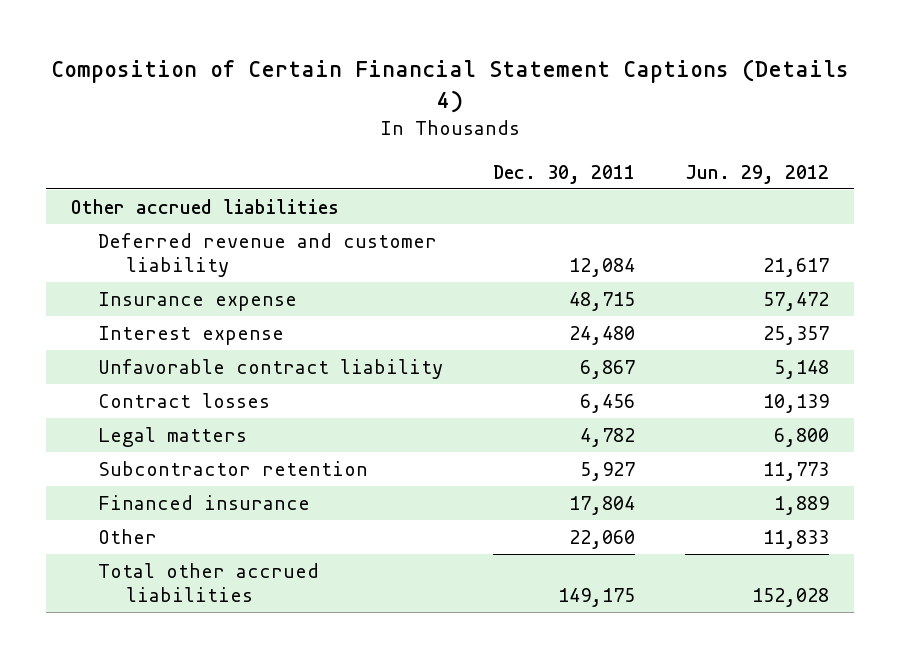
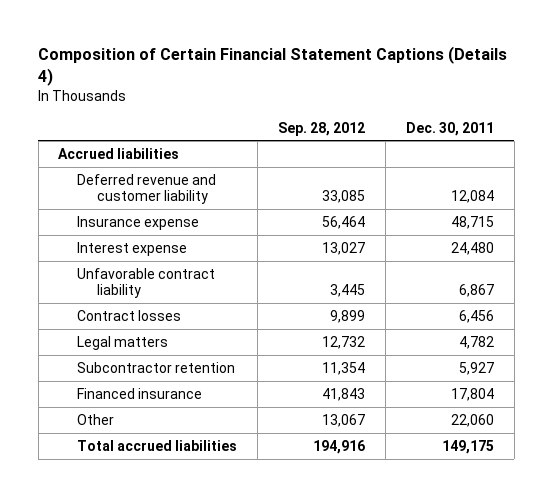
[684,165,829,185] Jun. 29, 2012 -> none
none -> [278,121,366,136] Sep. 28, 2012
[70,198,339,214] Other accrued liabilities -> [58,147,180,159] Accrued liabilities
[98,562,320,602] Total other accrued liabilities -> [77,439,238,451] Total accrued liabilities

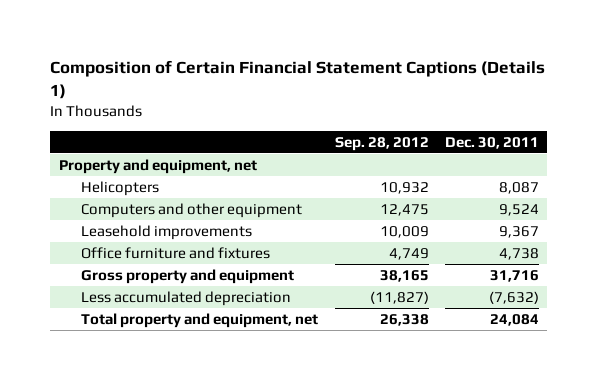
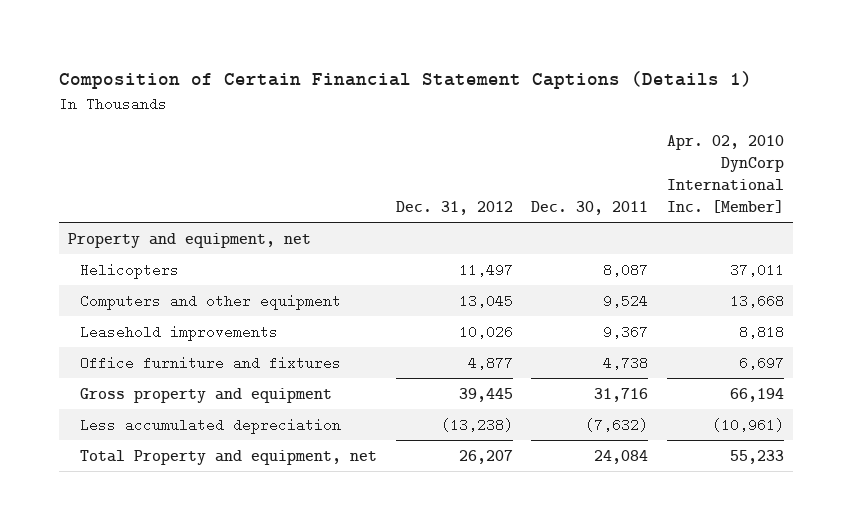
[334,136,429,151] Sep. 28, 2012 -> none
none -> [395,201,513,216] Dec. 31, 2012
none -> [667,135,785,214] Apr. 02, 2010 DynCorp International Inc. [Member]
[81,312,319,328] Total property and equipment, net -> [80,449,378,465] Total Property and equipment, net

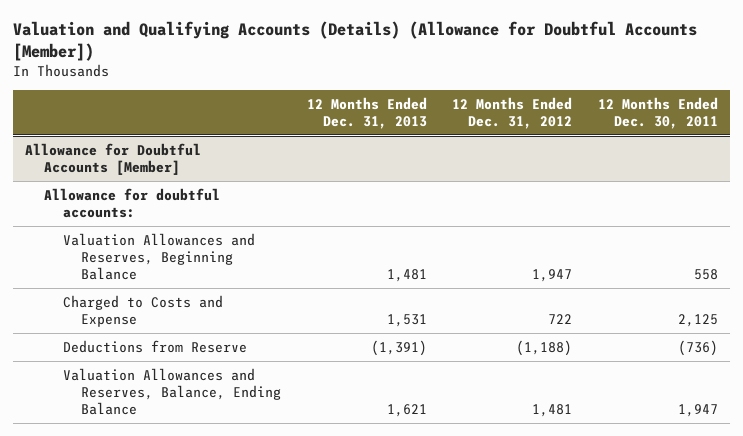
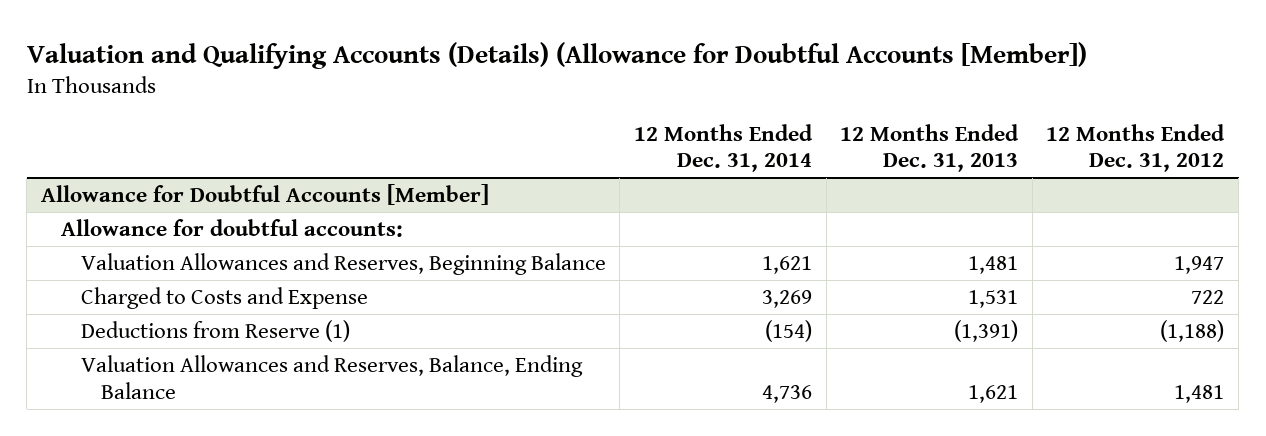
[597,96,718,129] 12 Months Ended Dec. 30, 2011 -> none
none -> [634,123,814,172] 12 Months Ended Dec. 31, 2014
[62,339,247,353] Deductions from Reserve -> [80,320,350,343] Deductions from Reserve (1)

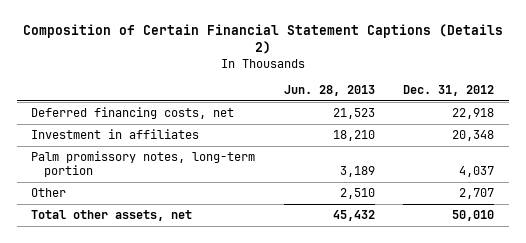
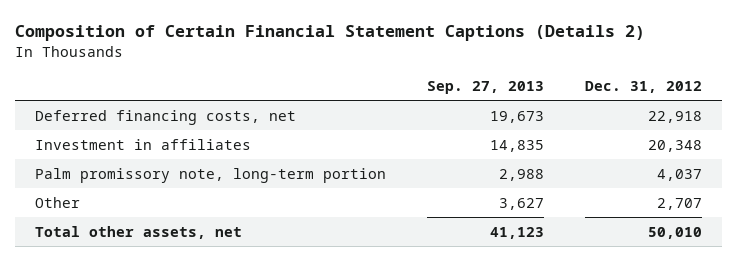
[283,84,375,96] Jun. 28, 2013 -> none
none -> [426,80,544,94] Sep. 27, 2013
[31,150,256,177] Palm promissory notes, long-term portion -> [35,167,387,183] Palm promissory note, long-term portion

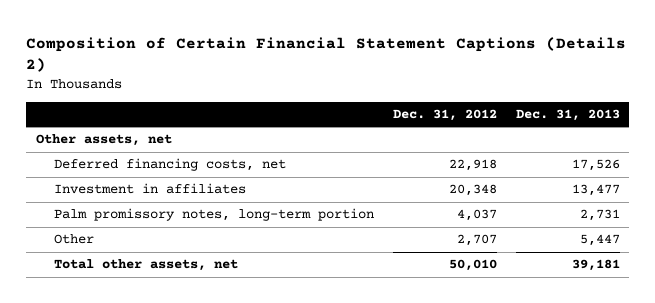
[426,80,544,94] Sep. 27, 2013 -> none
none -> [515,108,620,121] Dec. 31, 2013
none -> [35,134,172,147] Other assets, net
[35,167,387,183] Palm promissory note, long-term portion -> [53,208,374,222] Palm promissory notes, long-term portion

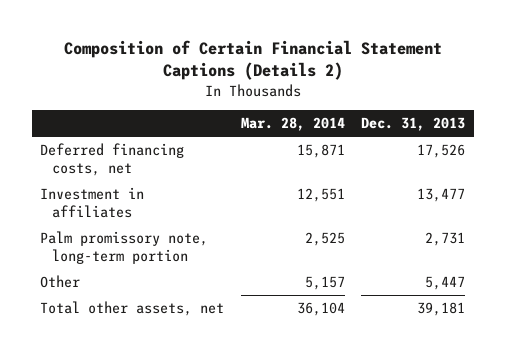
[392,108,497,121] Dec. 31, 2012 -> none
none -> [240,117,345,132] Mar. 28, 2014
[35,134,172,147] Other assets, net -> none
[53,208,374,222] Palm promissory notes, long-term portion -> [40,231,209,265] Palm promissory note, long-term portion

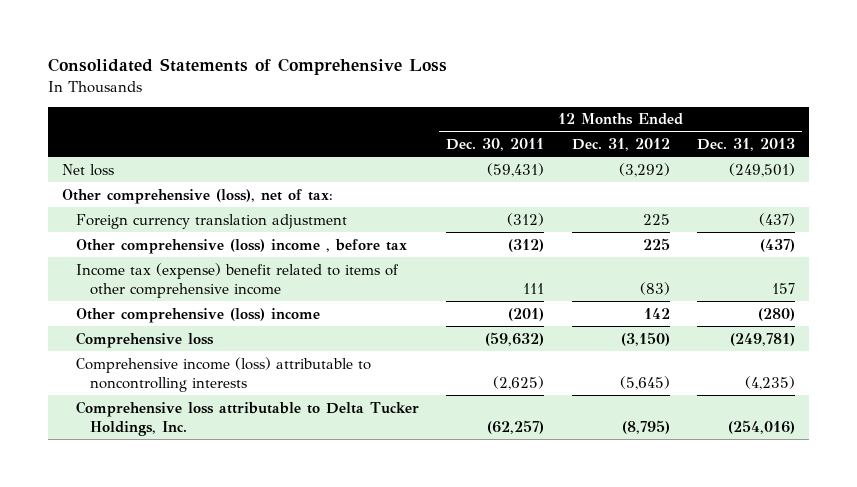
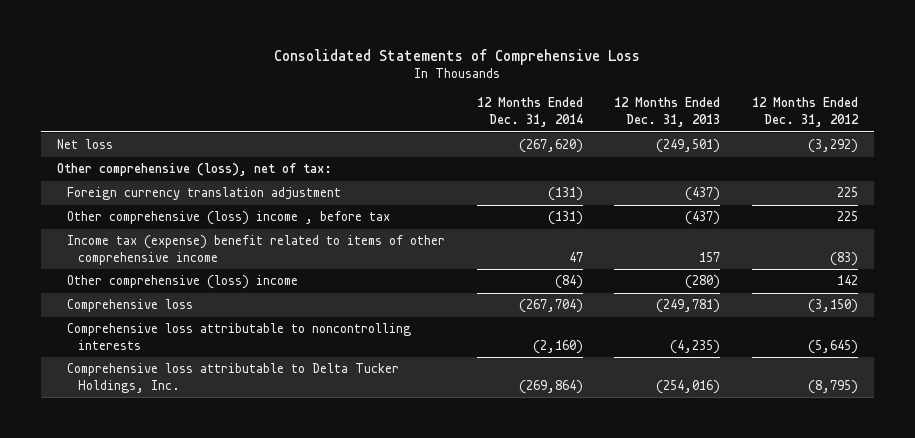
[446,138,545,152] Dec. 30, 2011 -> none
none -> [476,97,583,128] 12 Months Ended Dec. 31, 2014
[75,356,371,392] Comprehensive income (loss) attributable to noncontrolling interests -> [67,323,412,350] Comprehensive loss attributable to noncontrolling interests

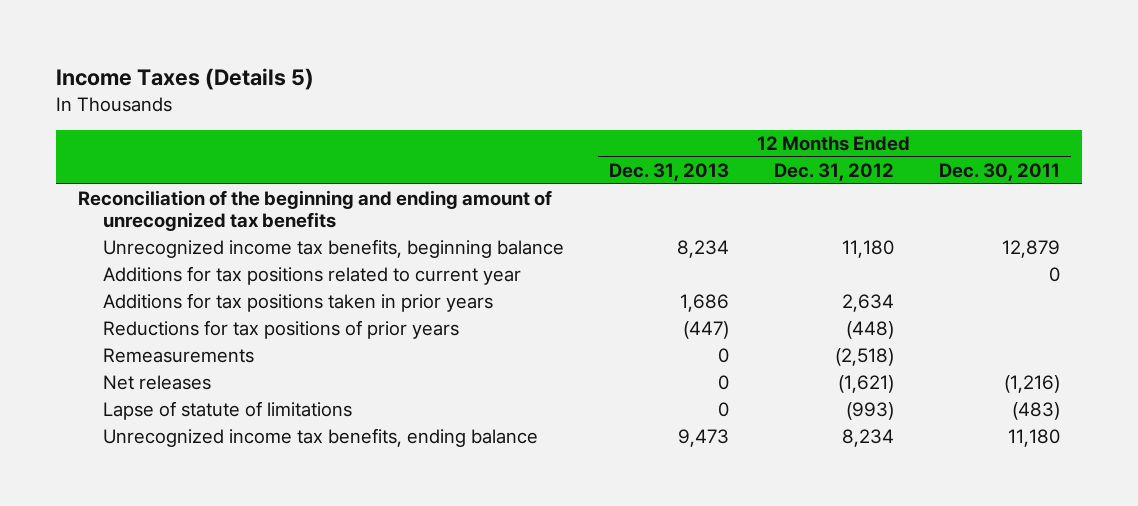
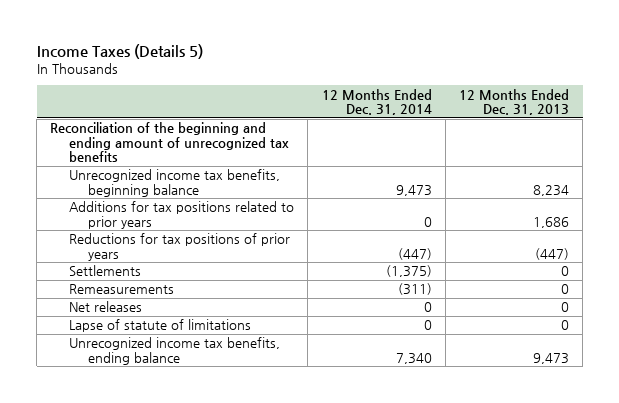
[773,163,894,182] Dec. 31, 2012 -> none
[938,163,1060,182] Dec. 30, 2011 -> none
none -> [321,88,432,116] 12 Months Ended Dec. 31, 2014
[103,266,522,286] Additions for tax positions related to current year -> none
[103,293,494,313] Additions for tax positions taken in prior years -> [69,201,295,229] Additions for tax positions related to prior years
none -> [69,265,142,277] Settlements

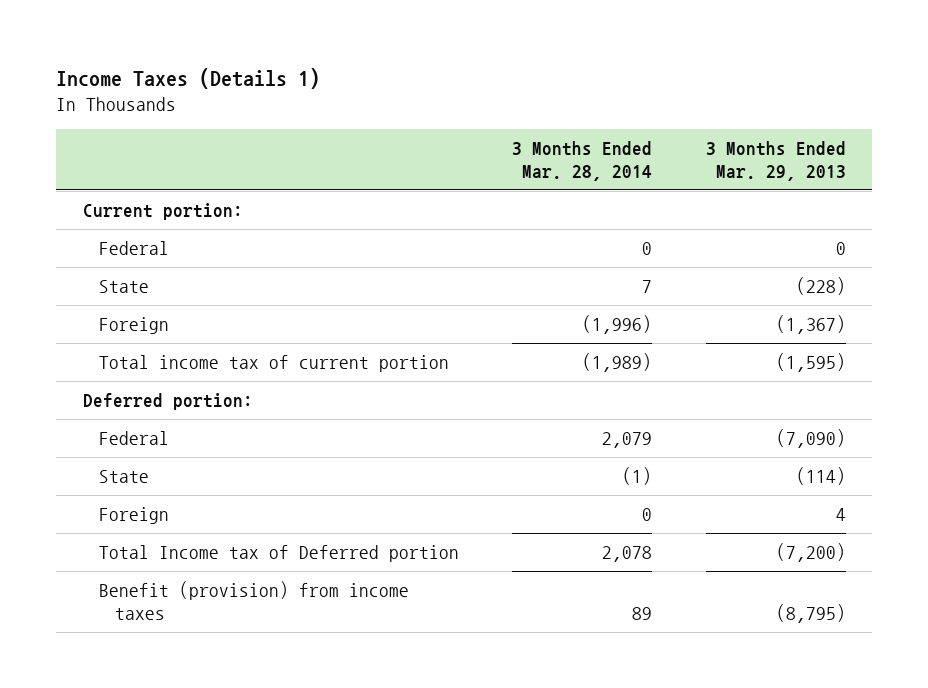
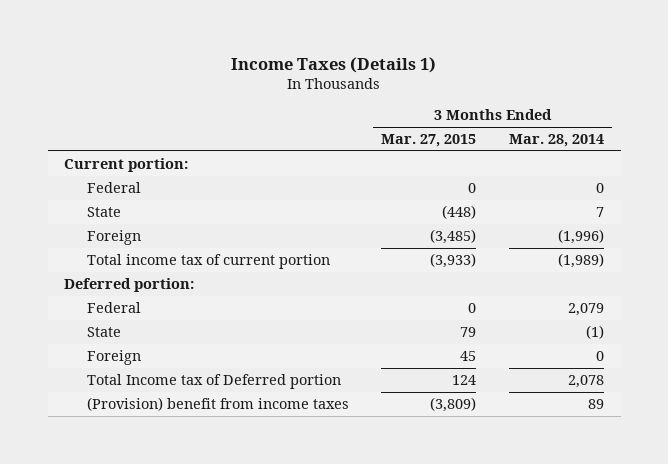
[705,140,846,181] 3 Months Ended Mar. 29, 2013 -> none
none -> [381,134,477,148] Mar. 27, 2015
[98,580,409,620] Benefit (provision) from income taxes -> [86,397,349,412] (Provision) benefit from income taxes

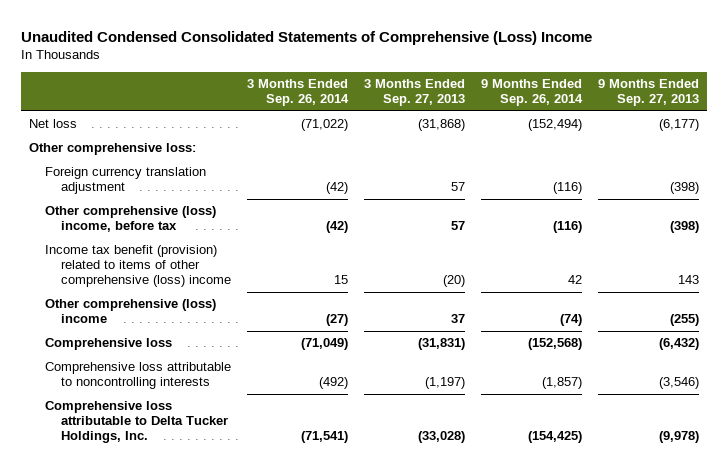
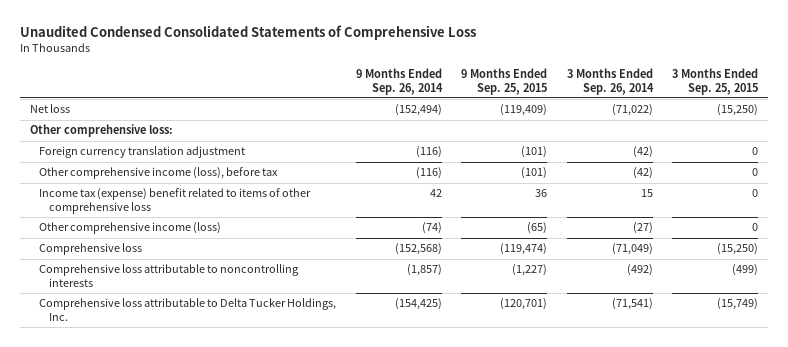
[21,30,593,45] Unaudited Condensed Consolidated Statements of Comprehensive (Loss) Income -> [19,25,476,41] Unaudited Condensed Consolidated Statements of Comprehensive Loss
[364,79,466,107] 3 Months Ended Sep. 27, 2013 -> none
[597,79,699,107] 9 Months Ended Sep. 27, 2013 -> none
none -> [461,68,548,95] 9 Months Ended Sep. 25, 2015
none -> [672,68,759,95] 3 Months Ended Sep. 25, 2015
[45,206,217,233] Other comprehensive (loss) income, before tax -> [39,167,279,180] Other comprehensive income (loss), before tax
[45,245,232,288] Income tax benefit (provision) related to items of other comprehensive (loss) income -> [39,188,312,214] Income tax (expense) benefit related to items of other comprehensive loss
[45,299,217,324] Other comprehensive (loss) income -> [39,222,222,235] Other comprehensive income (loss)

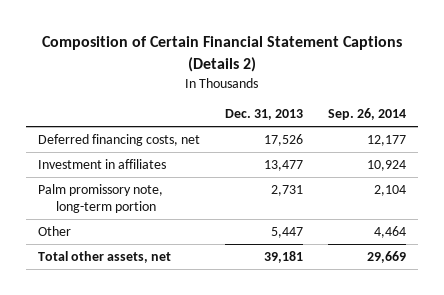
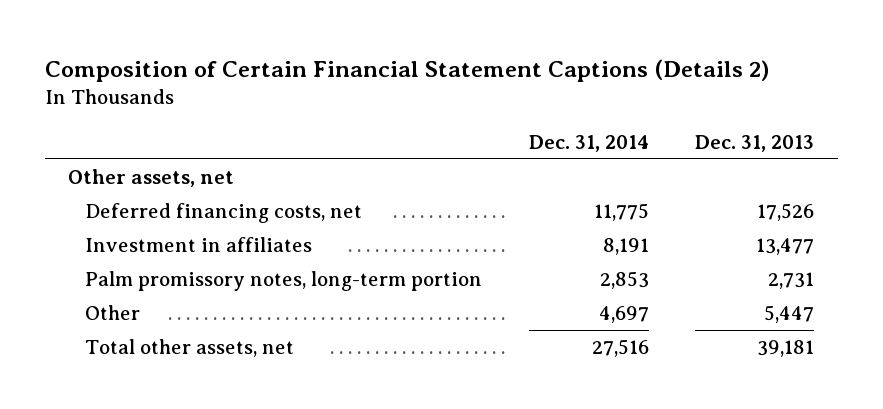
[327,108,406,121] Sep. 26, 2014 -> none
none -> [528,134,649,152] Dec. 31, 2014
none -> [68,169,235,188] Other assets, net
[38,183,164,214] Palm promissory note, long-term portion -> [84,271,482,292] Palm promissory notes, long-term portion

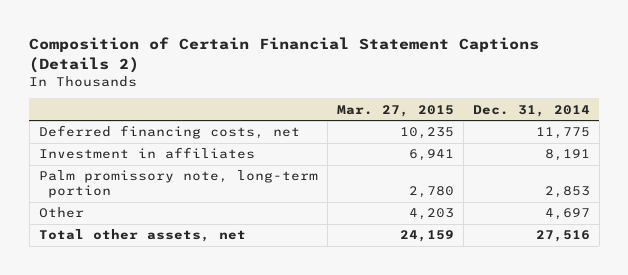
[695,134,815,152] Dec. 31, 2013 -> none
none -> [336,104,454,117] Mar. 27, 2015
[68,169,235,188] Other assets, net -> none
[84,271,482,292] Palm promissory notes, long-term portion -> [38,170,318,199] Palm promissory note, long-term portion

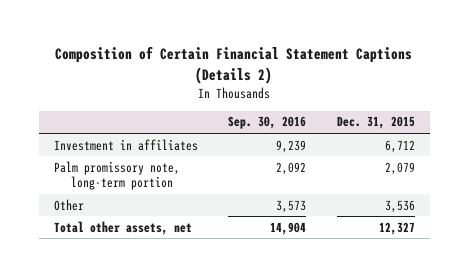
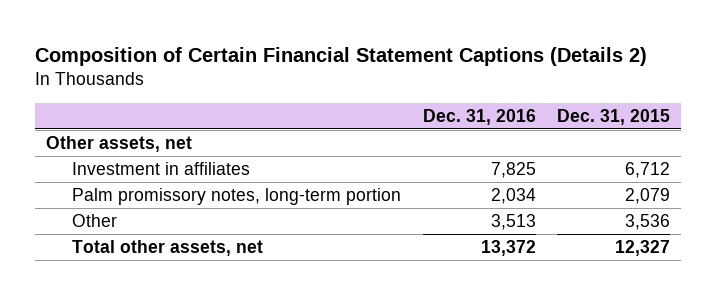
[228,116,307,130] Sep. 30, 2016 -> none
none -> [422,108,536,125] Dec. 31, 2016
none -> [45,136,192,153] Other assets, net
[54,160,181,191] Palm promissory note, long-term portion -> [71,188,401,206] Palm promissory notes, long-term portion

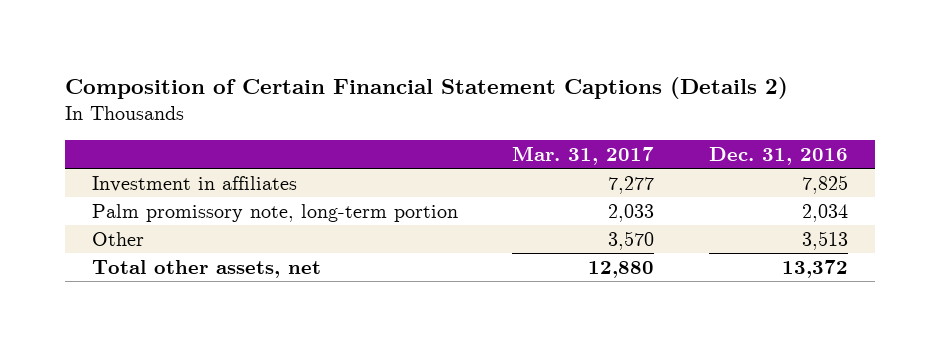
[557,108,671,125] Dec. 31, 2015 -> none
none -> [512,145,655,165] Mar. 31, 2017
[45,136,192,153] Other assets, net -> none
[71,188,401,206] Palm promissory notes, long-term portion -> [91,203,458,222] Palm promissory note, long-term portion

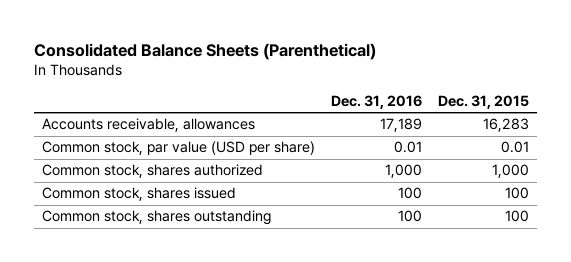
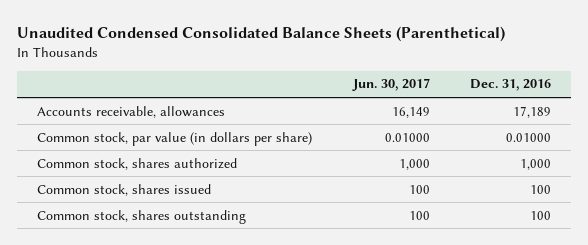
[33,43,376,61] Consolidated Balance Sheets (Parenthetical) -> [17,26,506,43] Unaudited Condensed Consolidated Balance Sheets (Parenthetical)
[437,95,529,110] Dec. 31, 2015 -> none
none -> [351,78,430,92] Jun. 30, 2017
[41,141,315,156] Common stock, par value (USD per share) -> [37,131,313,146] Common stock, par value (in dollars per share)
[393,141,422,154] 0.01 -> [506,132,552,142] 0.01000

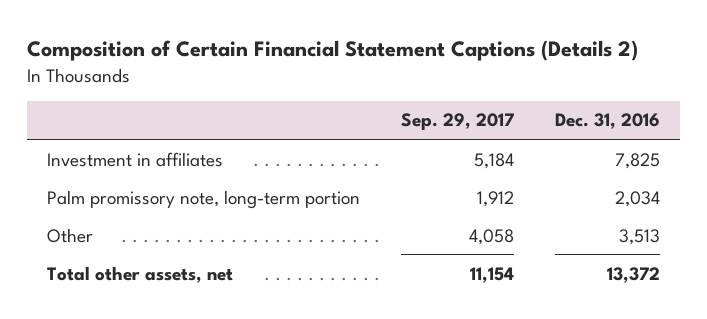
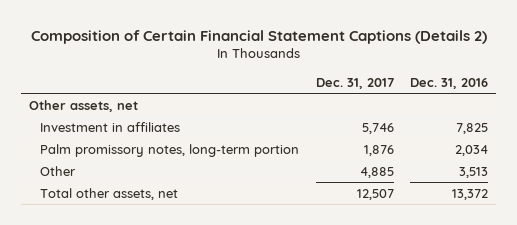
[400,113,514,131] Sep. 29, 2017 -> none
none -> [315,77,394,89] Dec. 31, 2017
none -> [28,99,138,112] Other assets, net
[47,189,361,209] Palm promissory note, long-term portion -> [40,143,300,157] Palm promissory notes, long-term portion

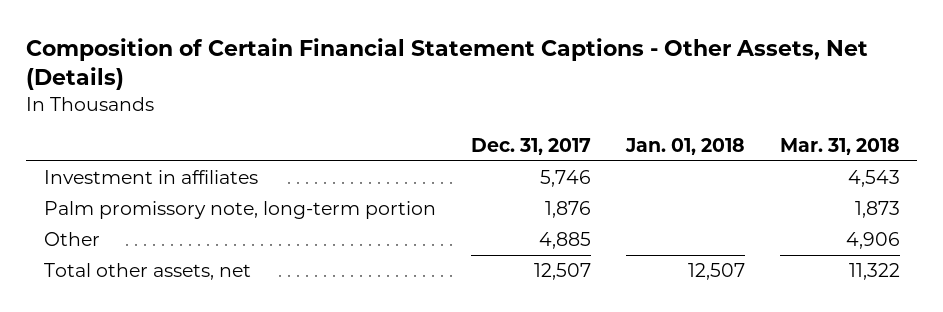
[30,29,487,44] Composition of Certain Financial Statement Captions (Details 2) -> [26,37,869,91] Composition of Certain Financial Statement Captions - Other Assets, Net (Details)
[410,77,489,89] Dec. 31, 2016 -> none
none -> [624,137,745,155] Jan. 01, 2018
none -> [779,137,900,155] Mar. 31, 2018
[28,99,138,112] Other assets, net -> none
[40,143,300,157] Palm promissory notes, long-term portion -> [43,201,436,220] Palm promissory note, long-term portion

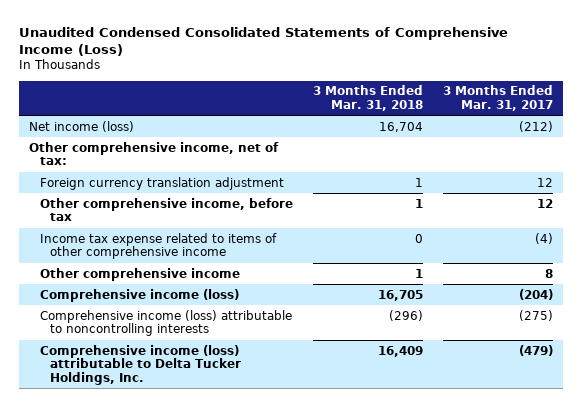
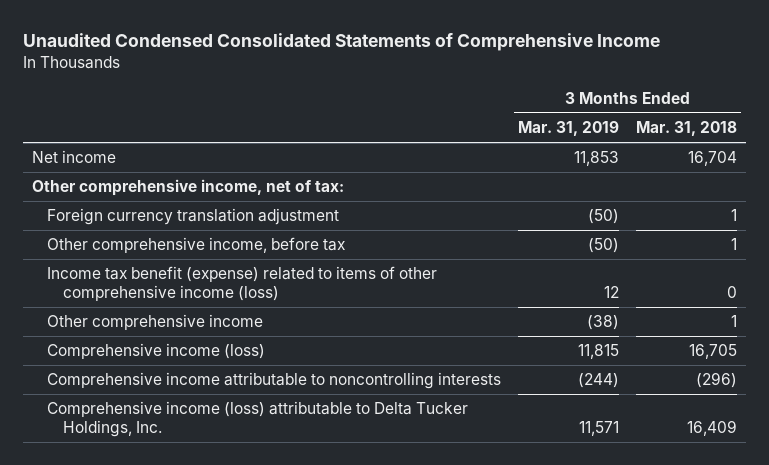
[19,26,509,57] Unaudited Condensed Consolidated Statements of Comprehensive Income (Loss) -> [23,33,661,52] Unaudited Condensed Consolidated Statements of Comprehensive Income
[442,85,553,112] 3 Months Ended Mar. 31, 2017 -> none
none -> [518,121,620,137] Mar. 31, 2019
[29,120,135,132] Net income (loss) -> [31,150,116,164] Net income
[39,232,277,260] Income tax expense related to items of other comprehensive income -> [47,266,438,301] Income tax benefit (expense) related to items of other comprehensive income (loss)
[39,309,292,337] Comprehensive income (loss) attributable to noncontrolling interests -> [47,372,502,390] Comprehensive income attributable to noncontrolling interests

